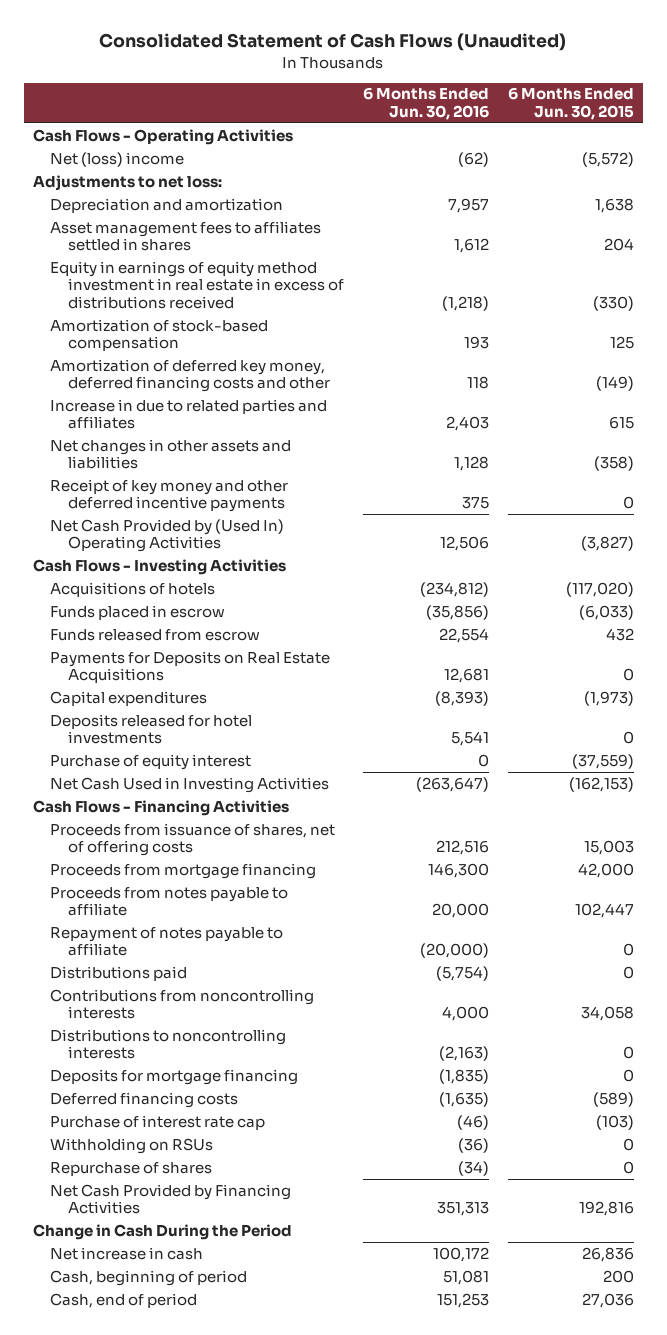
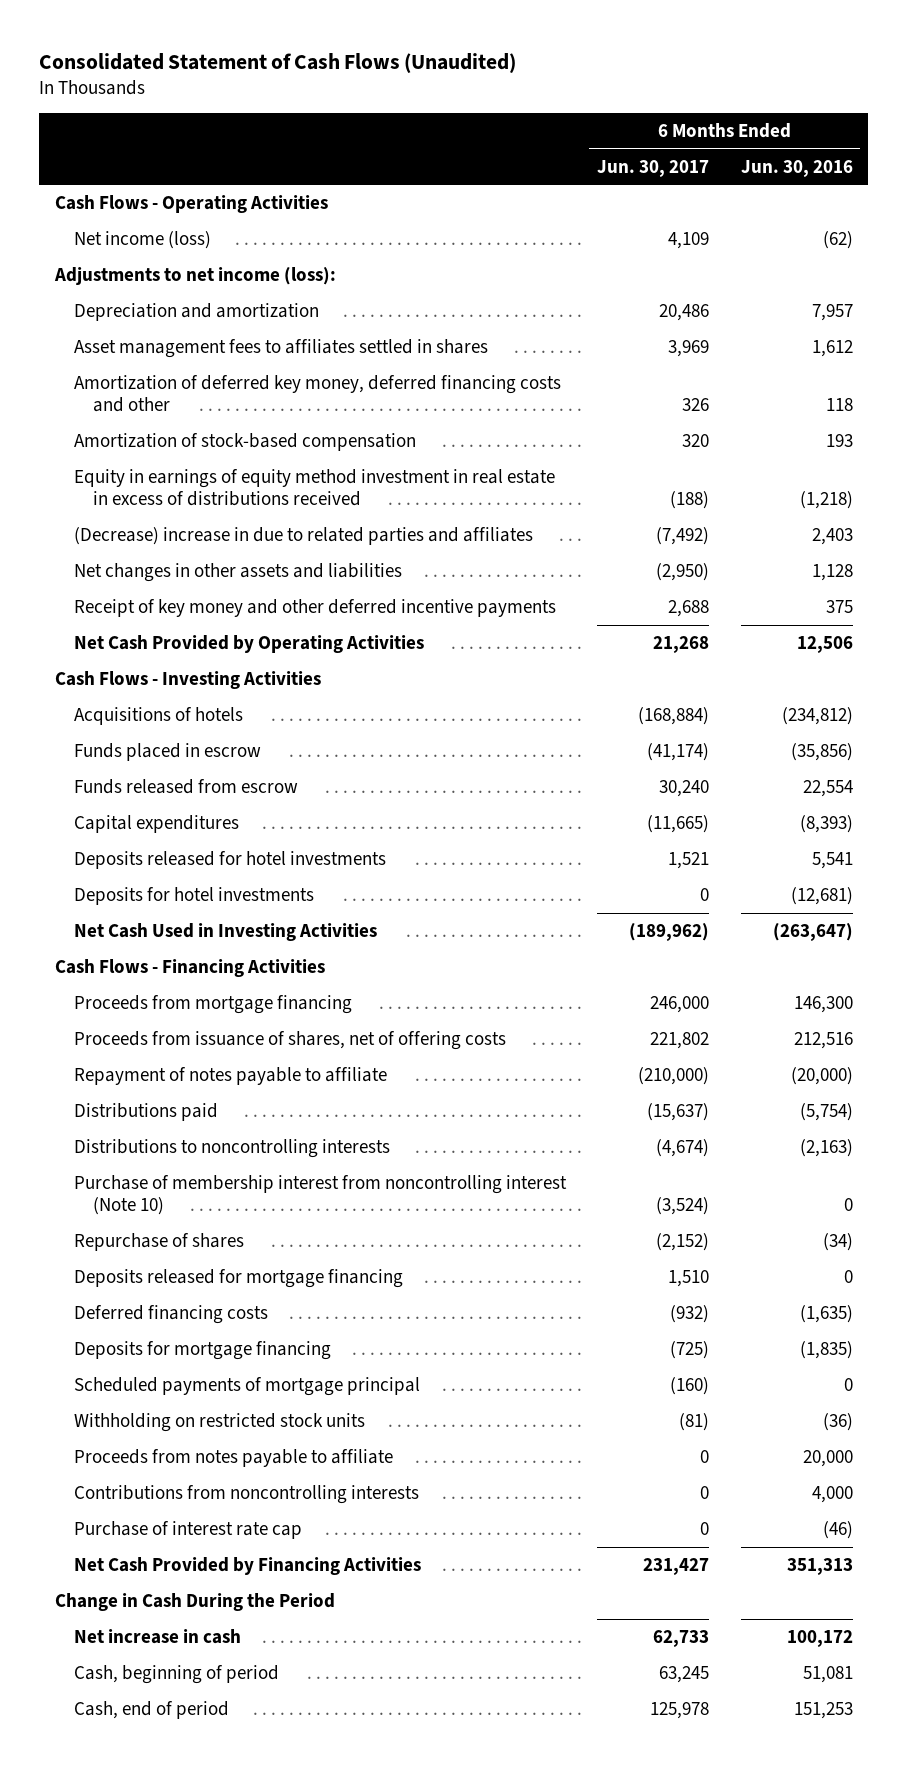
[507,87,634,121] 6 Months Ended Jun. 30, 2015 -> none
none -> [597,159,710,177] Jun. 30, 2017
[50,151,185,167] Net (loss) income -> [74,231,212,250] Net income (loss)
[32,174,222,191] Adjustments to net loss: -> [54,267,337,286] Adjustments to net income (loss):
[50,318,269,352] Amortization of stock-based compensation -> [74,433,417,452] Amortization of stock-based compensation
[50,260,344,309] Equity in earnings of equity method investment in real estate in excess of distributions received -> [74,469,556,507] Equity in earnings of equity method investment in real estate in excess of distributions received
[50,398,328,430] Increase in due to related parties and affiliates -> [74,527,534,546] (Decrease) increase in due to related parties and affiliates
[50,518,285,553] Net Cash Provided by (Used In) Operating Activities -> [74,635,425,654] Net Cash Provided by Operating Activities
[50,650,331,684] Payments for Deposits on Real Estate Acquisitions -> none
[50,753,252,770] Purchase of equity interest -> none
none -> [74,887,315,906] Deposits for hotel investments
[50,822,336,857] Proceeds from issuance of shares, net of offering costs -> [74,1031,507,1051] Proceeds from issuance of shares, net of offering costs
none -> [74,1175,568,1216] Purchase of membership interest from noncontrolling interest (Note 10)
[50,1161,213,1176] Repurchase of shares -> [74,1233,245,1252] Repurchase of shares
none -> [74,1269,404,1289] Deposits released for mortgage financing
[50,1068,299,1085] Deposits for mortgage financing -> [74,1341,332,1361] Deposits for mortgage financing
none -> [74,1377,421,1397] Scheduled payments of mortgage principal
none -> [74,1413,366,1433] Withholding on restricted stock units
[50,886,289,917] Proceeds from notes payable to affiliate -> [74,1449,394,1468] Proceeds from notes payable to affiliate
[50,988,315,1020] Contributions from noncontrolling interests -> [74,1485,420,1505] Contributions from noncontrolling interests
[50,1137,214,1154] Withholding on RSUs -> none

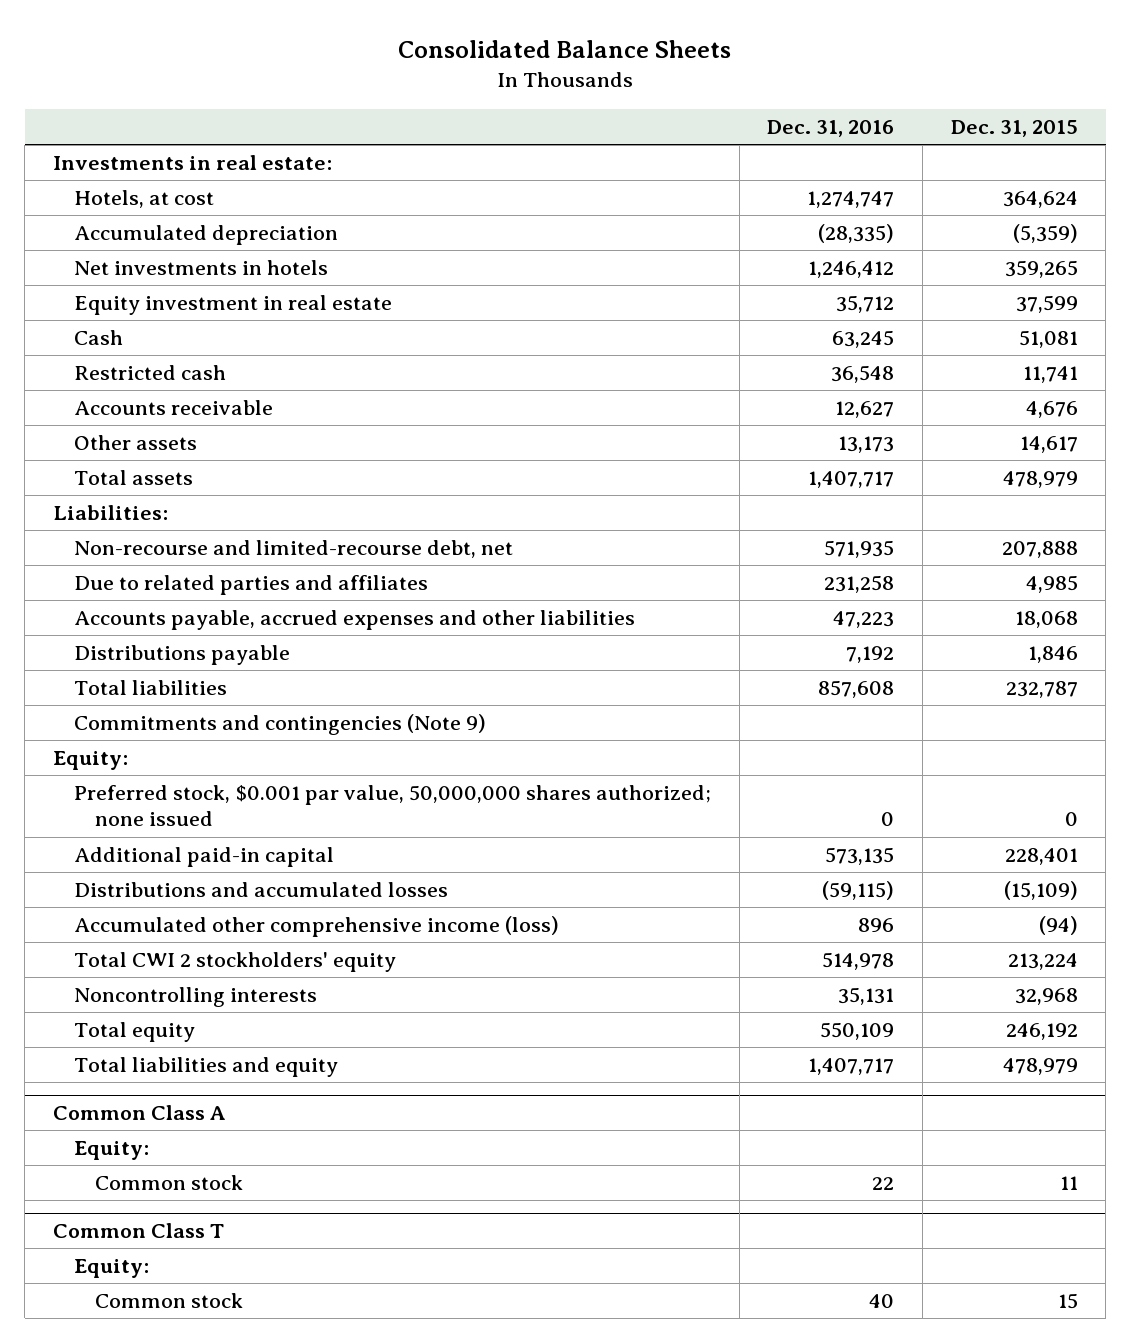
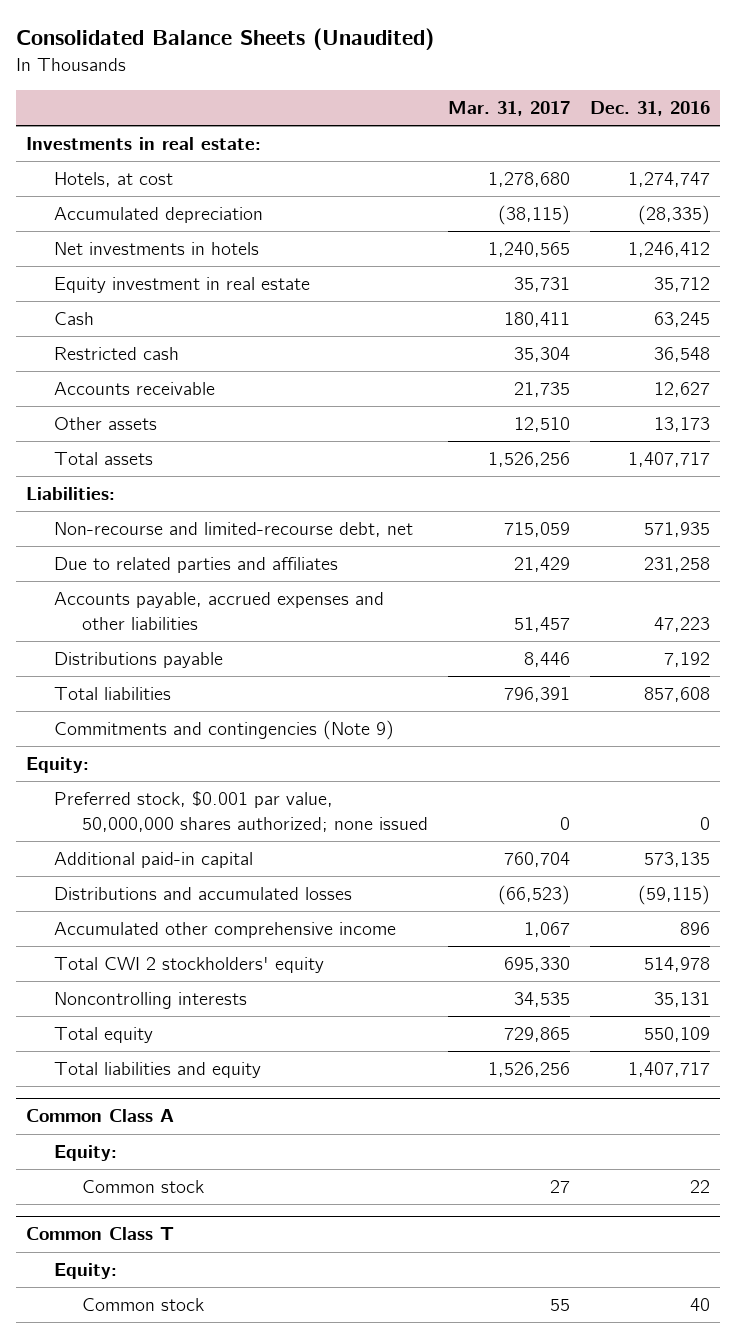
[398,40,732,59] Consolidated Balance Sheets -> [15,28,434,51] Consolidated Balance Sheets (Unaudited)
[950,119,1078,137] Dec. 31, 2015 -> none
none -> [448,101,571,117] Mar. 31, 2017
[74,916,560,938] Accumulated other comprehensive income (loss) -> [54,922,397,939] Accumulated other comprehensive income

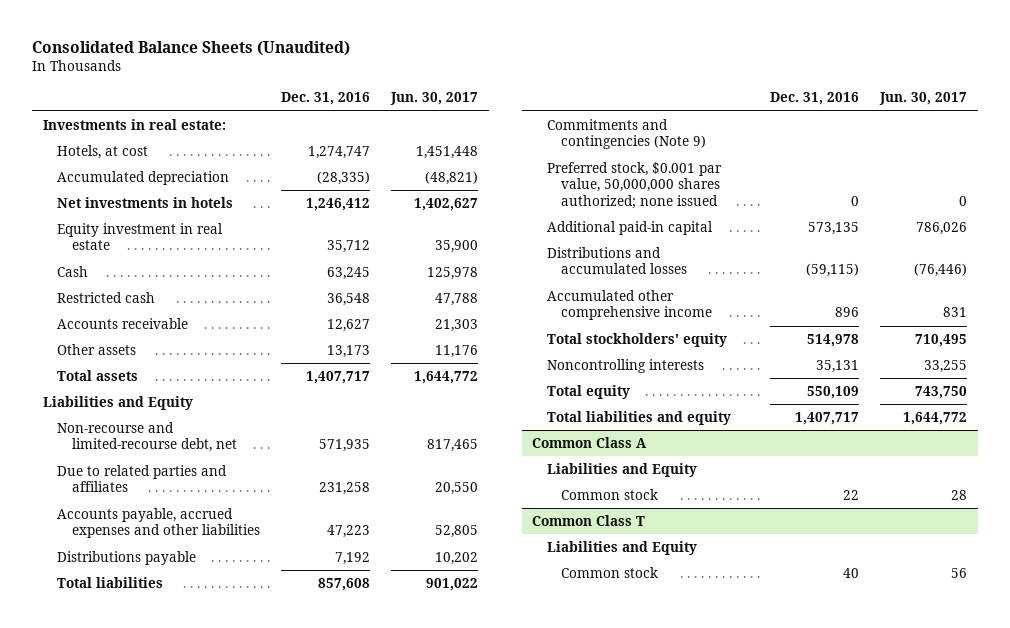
[448,101,571,117] Mar. 31, 2017 -> none
none -> [389,92,478,106] Jun. 30, 2017
[25,487,115,501] Liabilities: -> none
none -> [42,395,193,410] Liabilities and Equity
[25,757,89,774] Equity: -> none
[54,957,325,974] Total CWI 2 stockholders' equity -> [546,332,727,347] Total stockholders' equity
[54,1145,118,1162] Equity: -> none
none -> [546,462,697,477] Liabilities and Equity
[54,1263,118,1280] Equity: -> none
none -> [546,540,697,555] Liabilities and Equity

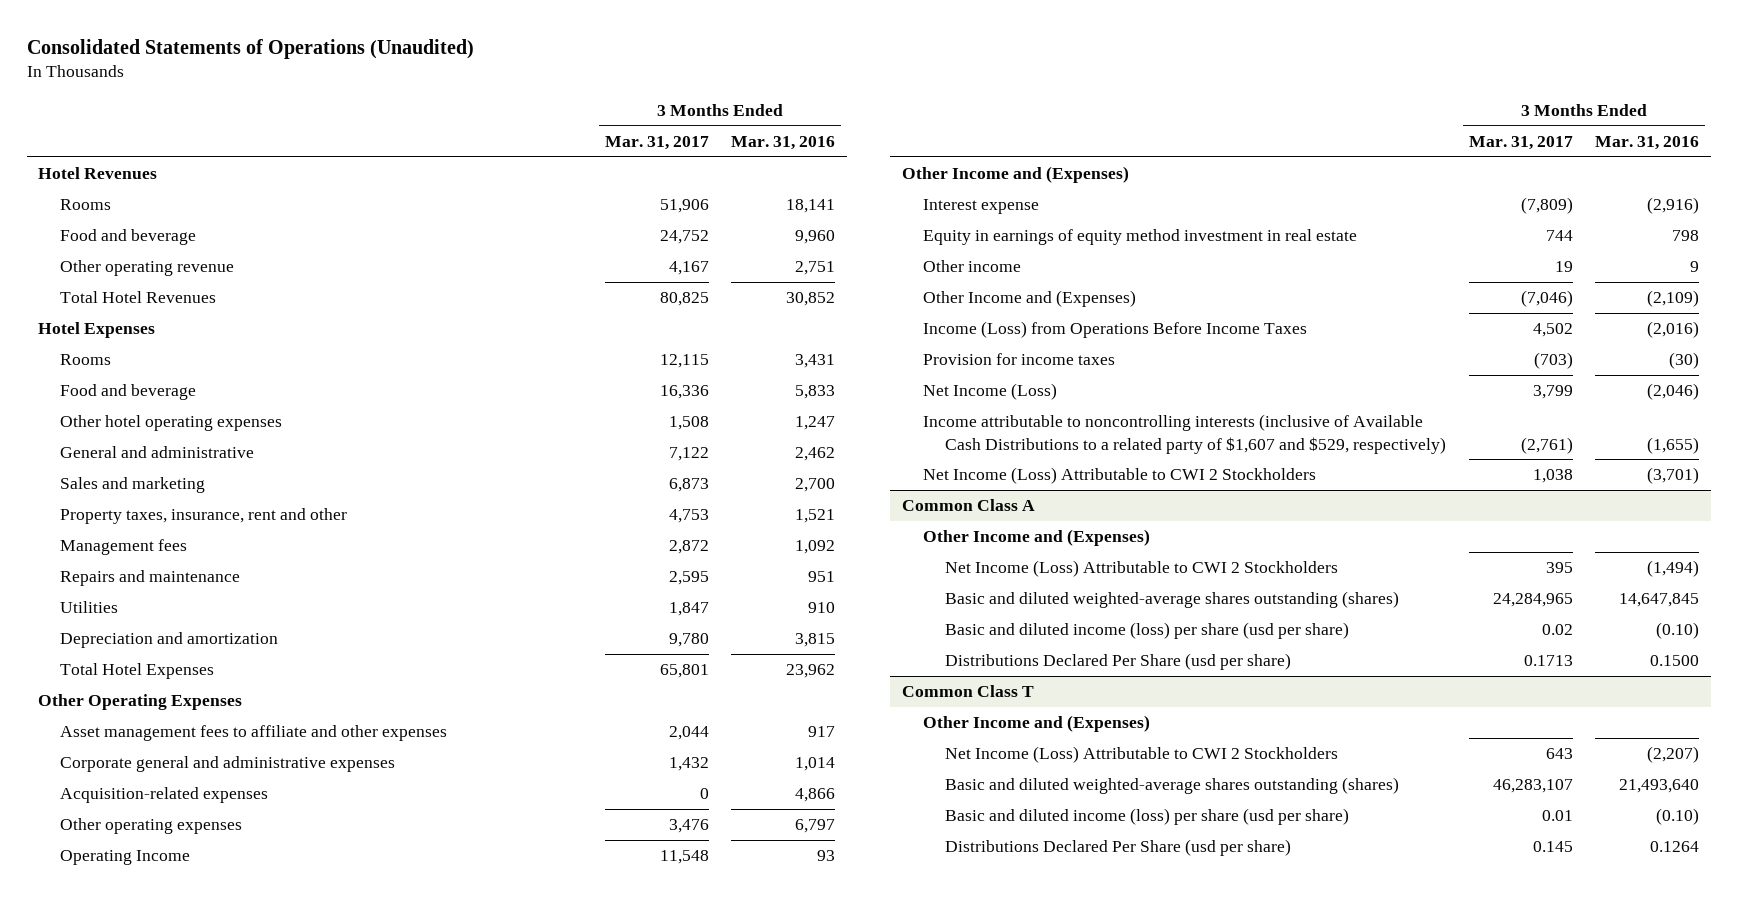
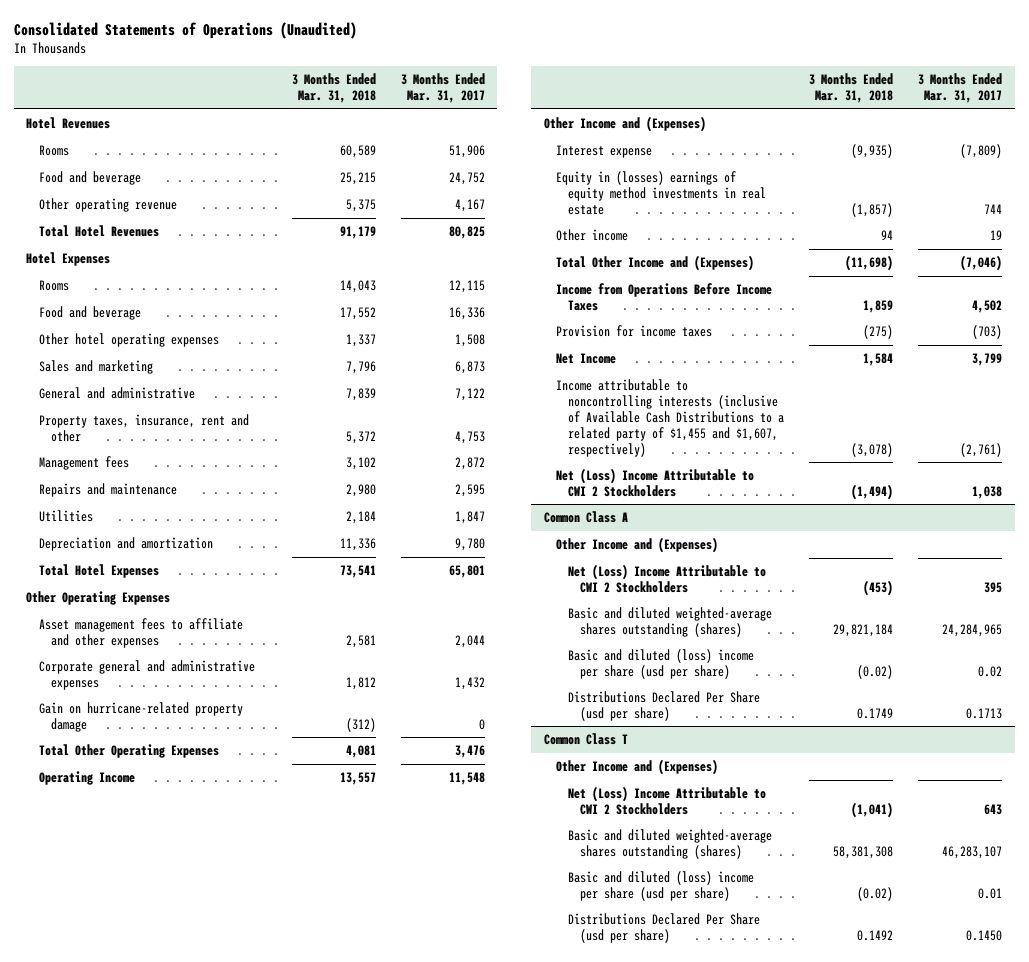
[731,135,836,150] Mar. 31, 2016 -> none
none -> [291,73,376,104] 3 Months Ended Mar. 31, 2018
[59,446,254,459] General and administrative -> [38,386,195,399] General and administrative
[59,787,268,804] Acquisition-related expenses -> none
none -> [38,701,243,732] Gain on hurricane-related property damage
[59,818,242,835] Other operating expenses -> [38,743,219,758] Total Other Operating Expenses
[923,229,1358,246] Equity in earnings of equity method investment in real estate -> [555,170,766,215] Equity in (losses) earnings of equity method investments in real estate
[923,290,1137,308] Other Income and (Expenses) -> [555,254,754,271] Total Other Income and (Expenses)
[923,321,1308,339] Income (Loss) from Operations Before Income Taxes -> [555,282,772,311] Income from Operations Before Income Taxes
[923,383,1058,401] Net Income (Loss) -> [555,352,616,364] Net Income
[923,414,1447,454] Income attributable to noncontrolling interests (inclusive of Available Cash Distributions to a related party of $1,607 and $529, respectively) -> [555,378,784,457] Income attributable to noncontrolling interests (inclusive of Available Cash Distributions to a related party of $1,455 and $1,607, respectively)
[923,467,1317,485] Net Income (Loss) Attributable to CWI 2 Stockholders -> [555,467,754,497] Net (Loss) Income Attributable to CWI 2 Stockholders
[945,560,1339,578] Net Income (Loss) Attributable to CWI 2 Stockholders -> [567,563,766,593] Net (Loss) Income Attributable to CWI 2 Stockholders
[945,622,1350,640] Basic and diluted income (loss) per share (usd per share) -> [567,648,754,679] Basic and diluted (loss) income per share (usd per share)
[945,746,1339,764] Net Income (Loss) Attributable to CWI 2 Stockholders -> [567,785,766,815] Net (Loss) Income Attributable to CWI 2 Stockholders
[945,808,1350,826] Basic and diluted income (loss) per share (usd per share) -> [567,870,754,901] Basic and diluted (loss) income per share (usd per share)
[1532,841,1573,853] 0.145 -> [966,929,1003,941] 0.1450

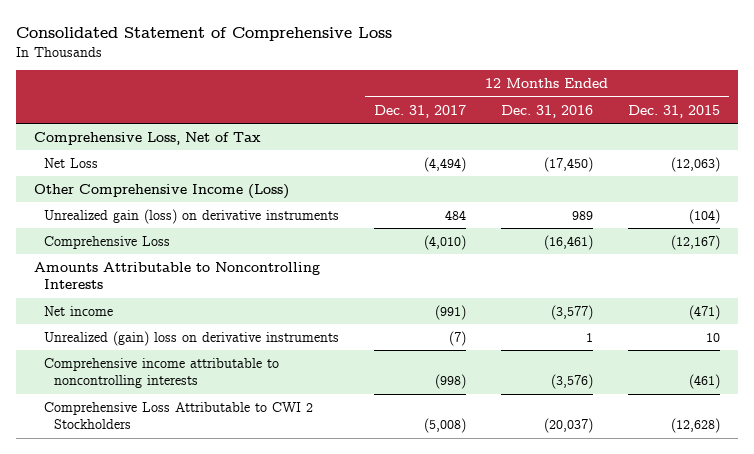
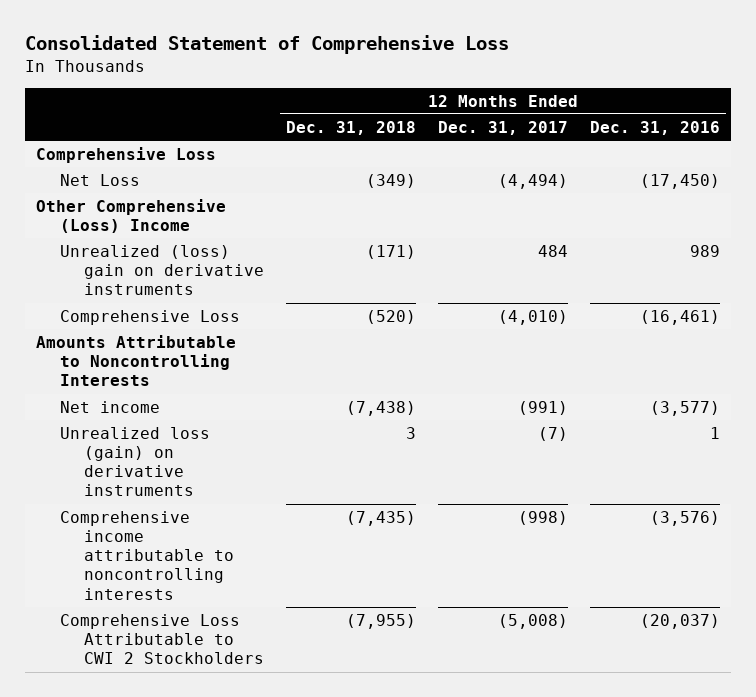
[628,104,721,118] Dec. 31, 2015 -> none
none -> [285,120,416,135] Dec. 31, 2018
[33,131,261,145] Comprehensive Loss, Net of Tax -> [36,147,217,164] Comprehensive Loss
[33,183,289,199] Other Comprehensive Income (Loss) -> [36,199,227,234] Other Comprehensive (Loss) Income
[44,208,340,224] Unrealized gain (loss) on derivative instruments -> [59,245,264,296] Unrealized (loss) gain on derivative instruments
[44,330,340,346] Unrealized (gain) loss on derivative instruments -> [59,427,210,497] Unrealized loss (gain) on derivative instruments

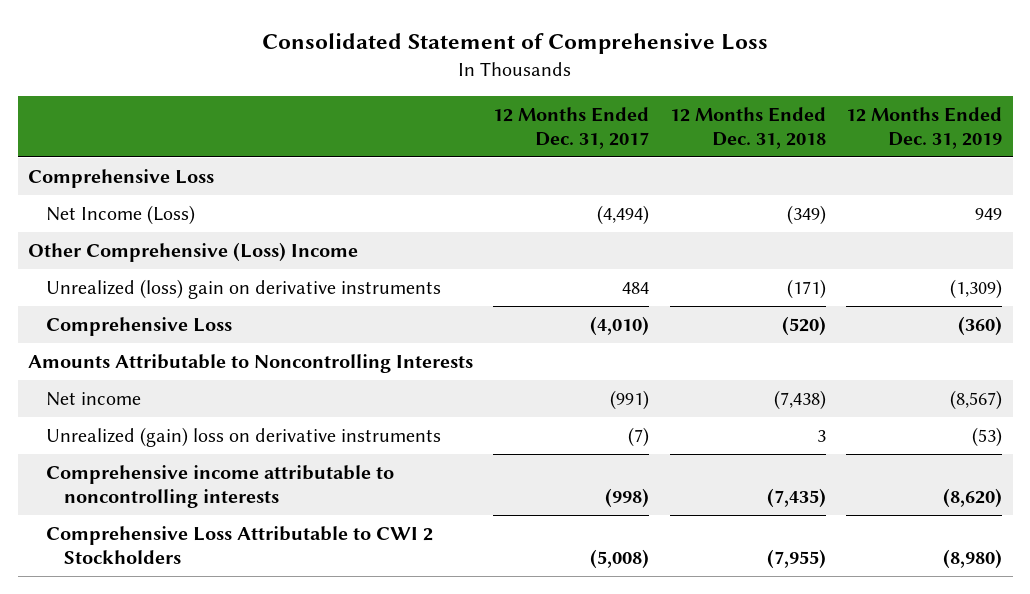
[590,120,721,135] Dec. 31, 2016 -> none
none -> [846,106,1003,149] 12 Months Ended Dec. 31, 2019
[59,174,140,187] Net Loss -> [46,205,196,226] Net Income (Loss)
[59,427,210,497] Unrealized loss (gain) on derivative instruments -> [46,427,442,448] Unrealized (gain) loss on derivative instruments

